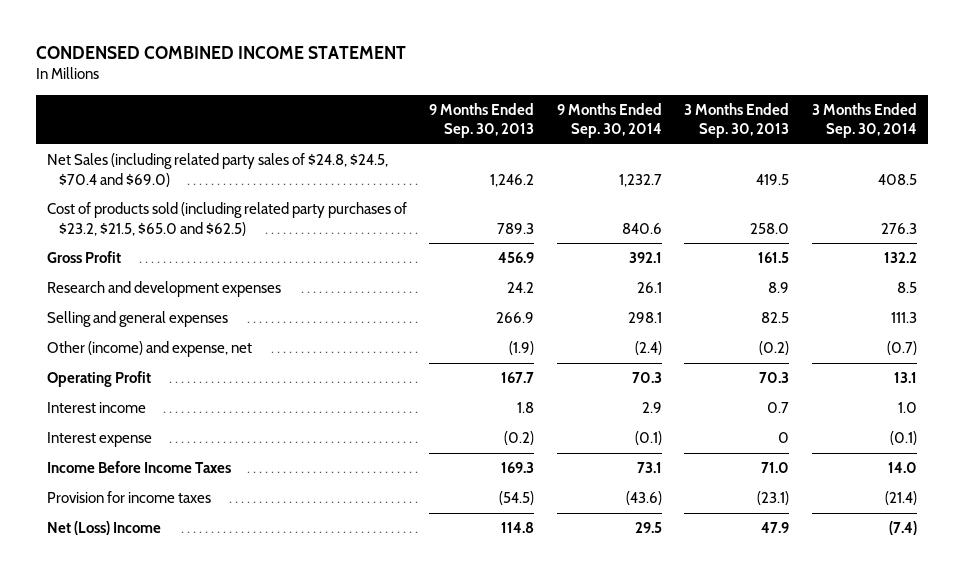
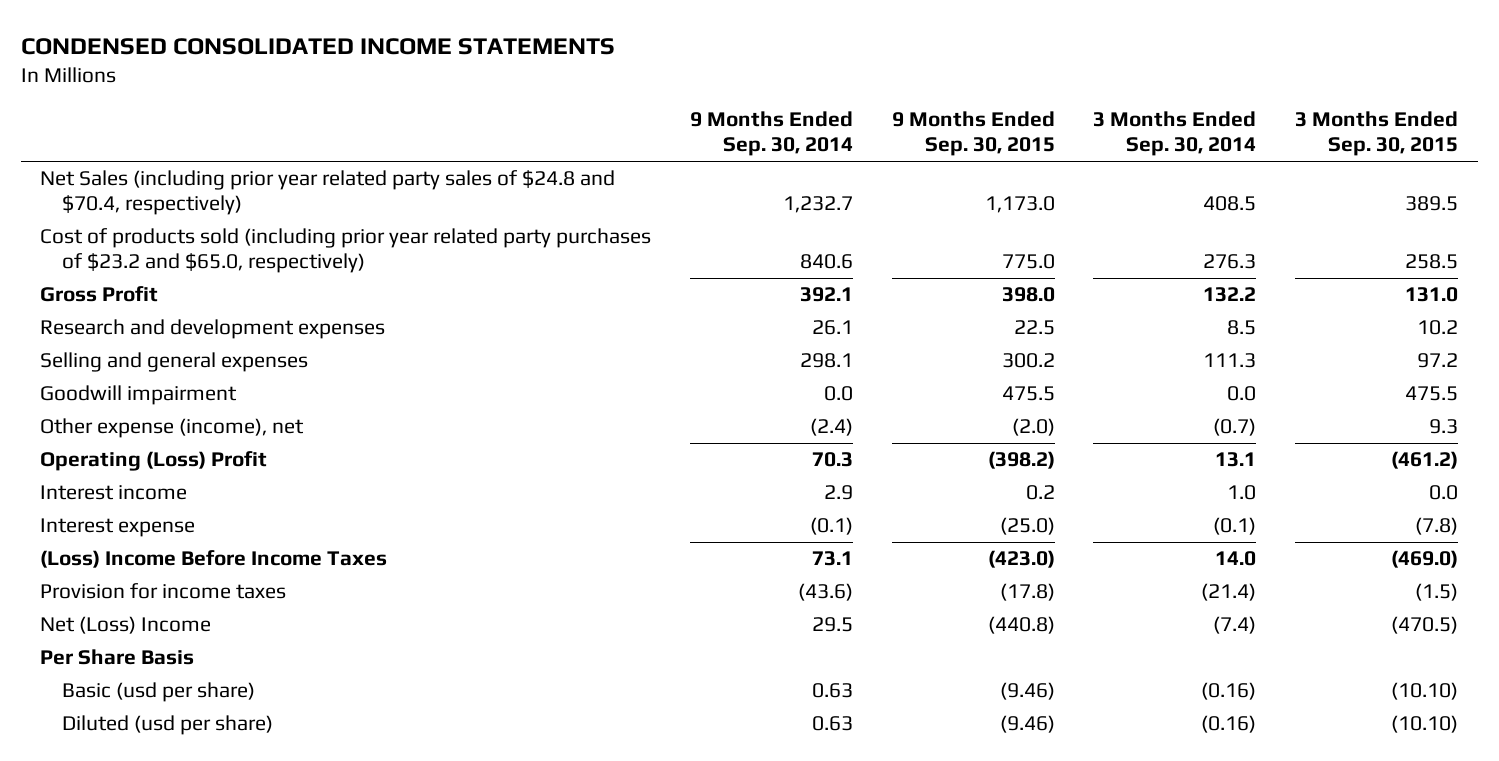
[35,46,406,60] CONDENSED COMBINED INCOME STATEMENT -> [21,37,616,55] CONDENSED CONSOLIDATED INCOME STATEMENTS
[429,102,535,139] 9 Months Ended Sep. 30, 2013 -> none
[684,102,790,139] 3 Months Ended Sep. 30, 2013 -> none
none -> [891,111,1055,157] 9 Months Ended Sep. 30, 2015
none -> [1295,111,1459,157] 3 Months Ended Sep. 30, 2015
[46,153,388,187] Net Sales (including related party sales of $24.8, $24.5, $70.4 and $69.0) -> [40,170,616,216] Net Sales (including prior year related party sales of $24.8 and $70.4, respectively)
[46,202,407,236] Cost of products sold (including related party purchases of $23.2, $21.5, $65.0 and $62.5) -> [40,228,652,274] Cost of products sold (including prior year related party purchases of $23.2 and $65.0, respectively)
none -> [40,385,238,406] Goodwill impairment
[46,341,252,358] Other (income) and expense, net -> [40,418,305,439] Other expense (income), net
[46,371,151,388] Operating Profit -> [40,451,268,472] Operating (Loss) Profit
[46,461,231,474] Income Before Income Taxes -> [40,550,388,569] (Loss) Income Before Income Taxes
none -> [40,649,195,666] Per Share Basis
none -> [62,682,256,703] Basic (usd per share)
none -> [62,715,274,736] Diluted (usd per share)

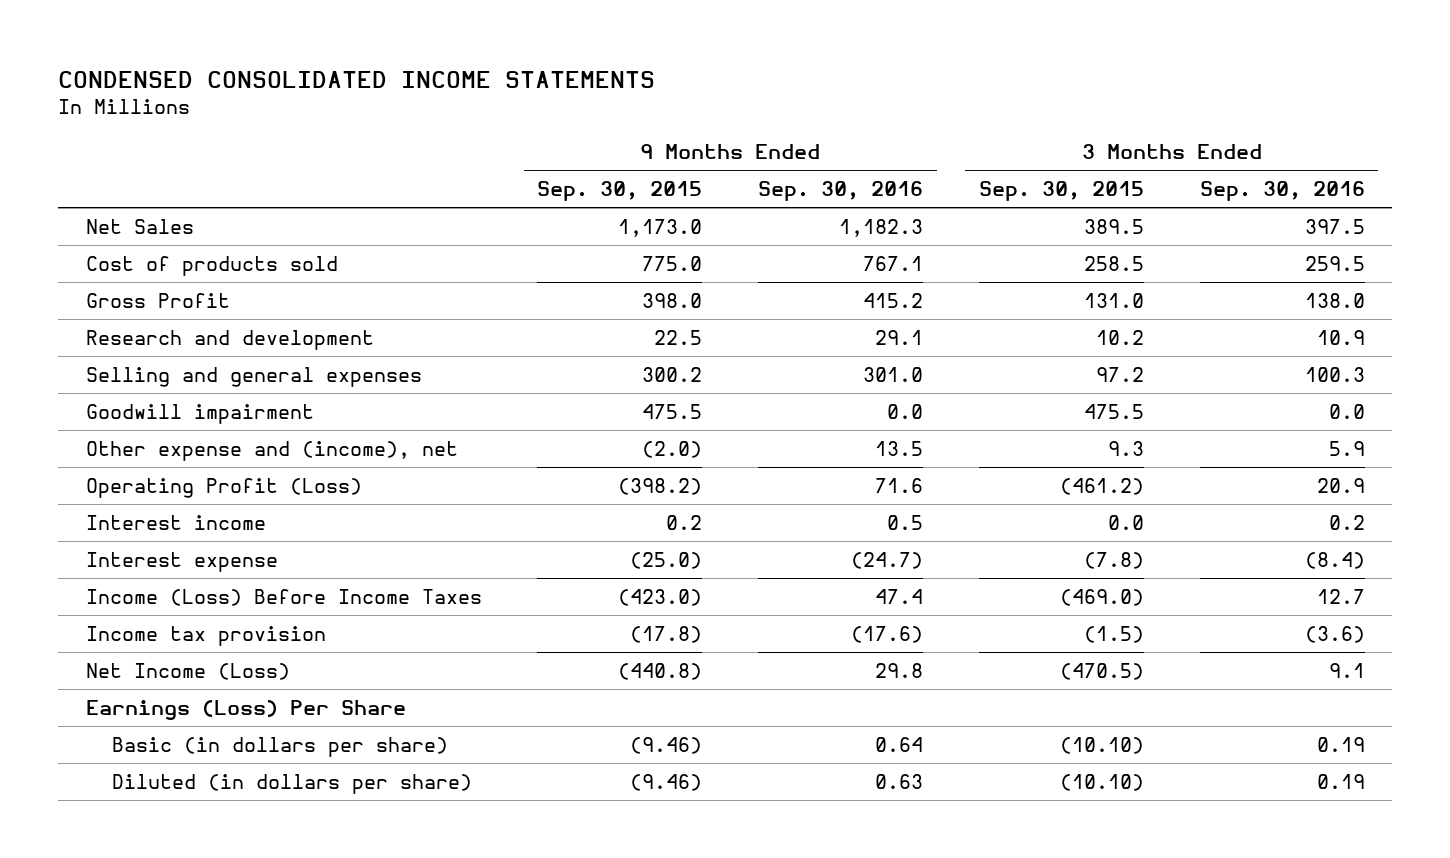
[690,111,854,157] 9 Months Ended Sep. 30, 2014 -> none
[1093,111,1257,157] 3 Months Ended Sep. 30, 2014 -> none
none -> [758,181,924,202] Sep. 30, 2016
none -> [1199,181,1365,202] Sep. 30, 2016
[40,170,616,216] Net Sales (including prior year related party sales of $24.8 and $70.4, respectively) -> [85,218,194,234] Net Sales
[40,228,652,274] Cost of products sold (including prior year related party purchases of $23.2 and $65.0, respectively) -> [85,255,338,276] Cost of products sold
[40,319,386,340] Research and development expenses -> [85,329,374,350] Research and development
[40,418,305,439] Other expense (income), net -> [85,440,458,461] Other expense and (income), net
[40,451,268,472] Operating (Loss) Profit -> [85,477,362,498] Operating Profit (Loss)
[40,550,388,569] (Loss) Income Before Income Taxes -> [85,588,482,606] Income (Loss) Before Income Taxes
[40,583,287,600] Provision for income taxes -> [85,625,326,646] Income tax provision
[40,616,212,635] Net (Loss) Income -> [85,662,290,680] Net Income (Loss)
[40,649,195,666] Per Share Basis -> [85,699,406,720] Earnings (Loss) Per Share
[62,682,256,703] Basic (usd per share) -> [112,736,449,757] Basic (in dollars per share)
[62,715,274,736] Diluted (usd per share) -> [112,773,473,794] Diluted (in dollars per share)

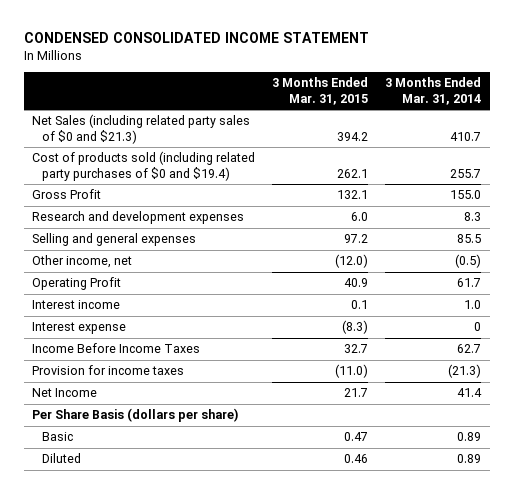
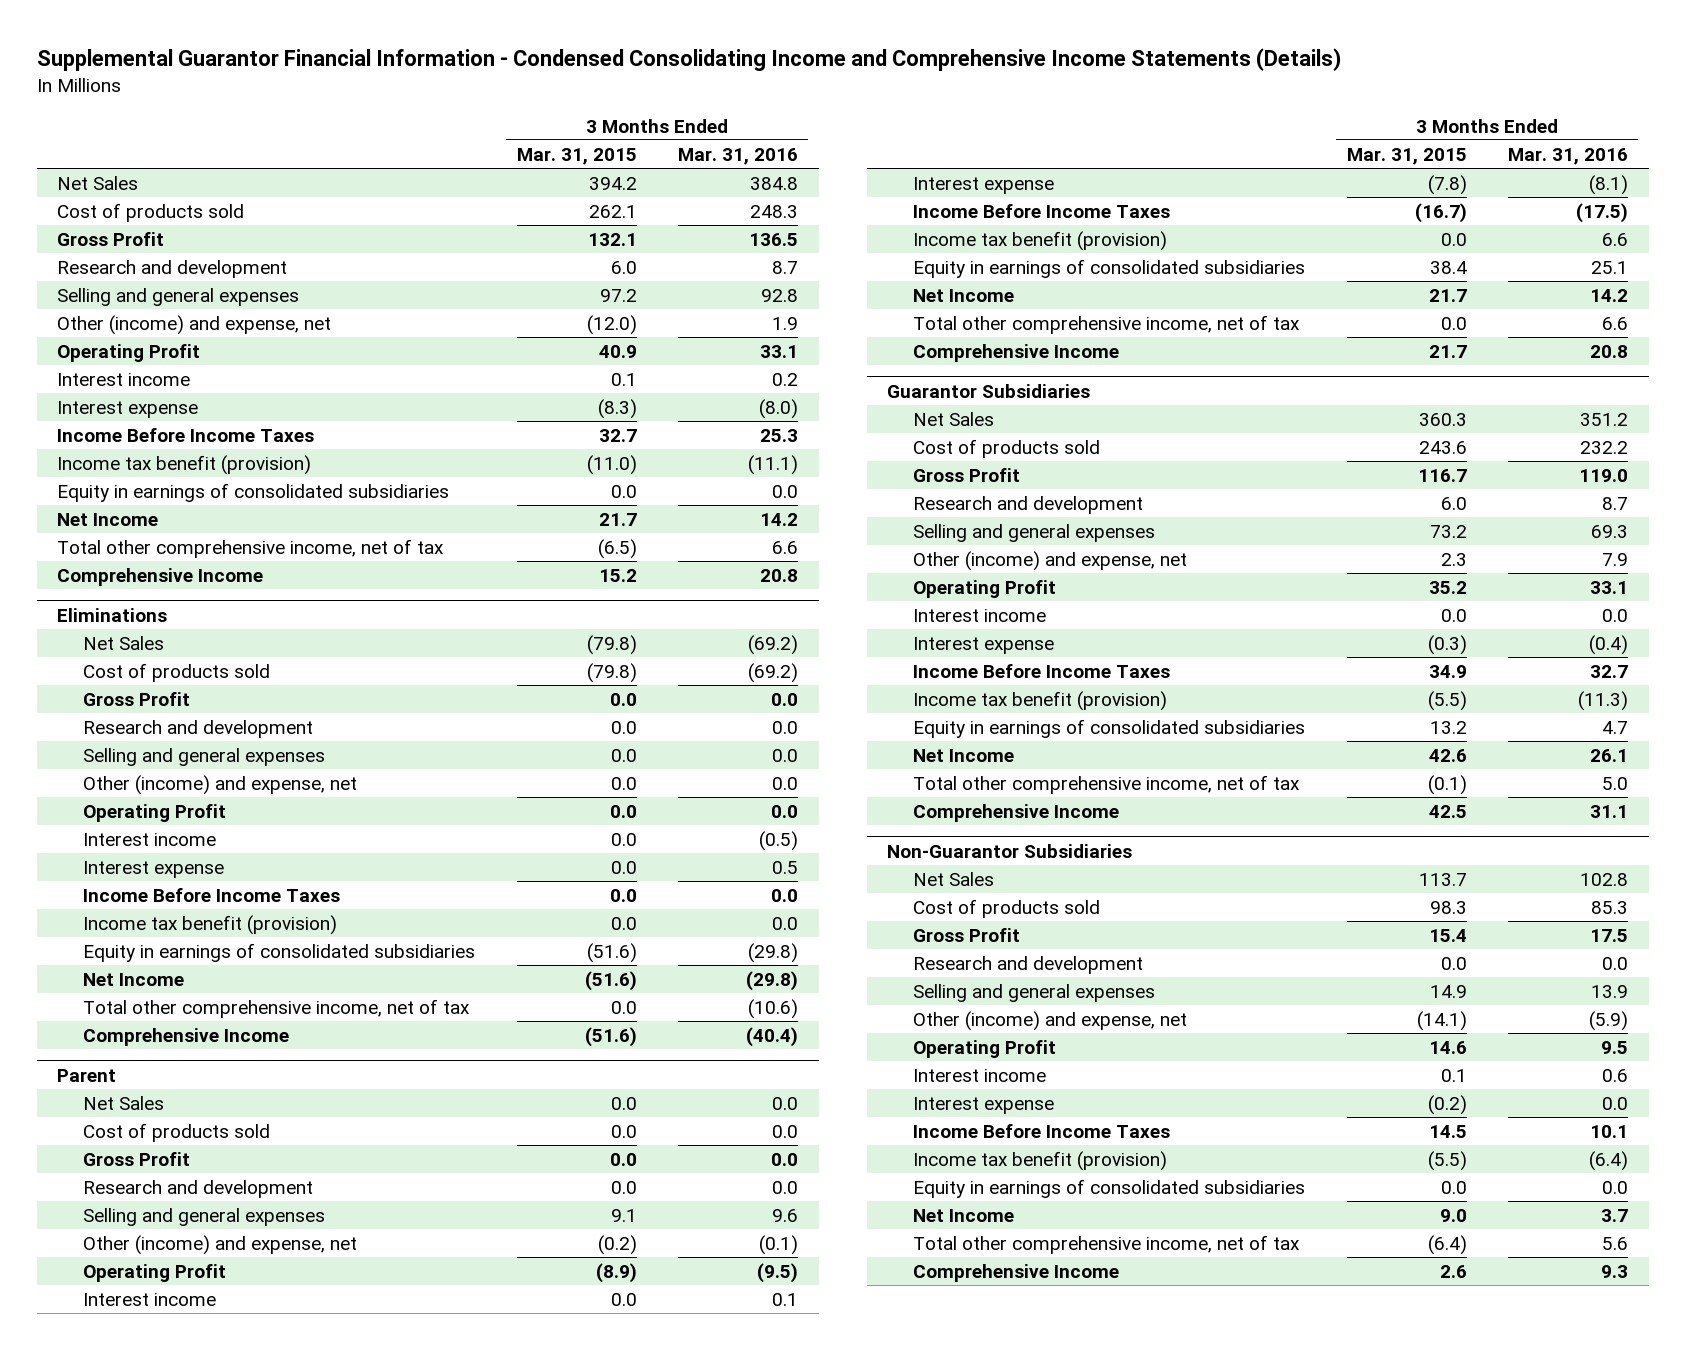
[23,32,369,44] CONDENSED CONSOLIDATED INCOME STATEMENT -> [36,48,1341,72] Supplemental Guarantor Financial Information - Condensed Consolidating Income and Comprehensive Income Statements (Details)
[385,77,482,105] 3 Months Ended Mar. 31, 2014 -> none
none -> [677,147,798,165] Mar. 31, 2016
[32,114,251,144] Net Sales (including related party sales of $0 and $21.3) -> [57,176,139,191] Net Sales
[32,151,256,181] Cost of products sold (including related party purchases of $0 and $19.4) -> [57,203,245,223] Cost of products sold
[32,211,245,225] Research and development expenses -> [57,260,288,279] Research and development
[32,255,133,269] Other income, net -> [57,315,332,336] Other (income) and expense, net
[32,365,185,376] Provision for income taxes -> [57,455,312,476] Income tax benefit (provision)
none -> [57,483,450,503] Equity in earnings of consolidated subsidiaries
[32,408,240,423] Per Share Basis (dollars per share) -> none
[41,432,73,442] Basic -> none
[41,453,81,464] Diluted -> none
none -> [57,539,445,559] Total other comprehensive income, net of tax
none -> [57,568,264,587] Comprehensive Income
none -> [57,607,168,622] Eliminations
none -> [83,636,165,651] Net Sales
none -> [83,663,271,683] Cost of products sold
none -> [83,692,191,707] Gross Profit
none -> [83,720,314,739] Research and development
none -> [83,748,326,767] Selling and general expenses
none -> [83,775,358,796] Other (income) and expense, net
none -> [83,804,227,823] Operating Profit
none -> [83,833,217,847] Interest income
none -> [83,861,225,879] Interest expense
none -> [83,888,341,903] Income Before Income Taxes
none -> [83,915,338,936] Income tax benefit (provision)
none -> [83,943,476,963] Equity in earnings of consolidated subsidiaries
none -> [83,973,185,987] Net Income
none -> [83,999,471,1019] Total other comprehensive income, net of tax
none -> [83,1028,290,1047] Comprehensive Income
none -> [57,1068,117,1082] Parent
none -> [83,1096,165,1111] Net Sales
none -> [83,1123,271,1143] Cost of products sold
none -> [83,1152,191,1167] Gross Profit
none -> [83,1180,314,1199] Research and development
none -> [83,1208,326,1227] Selling and general expenses
none -> [83,1235,358,1256] Other (income) and expense, net
none -> [83,1264,227,1283] Operating Profit
none -> [83,1293,217,1307] Interest income
none -> [913,177,1055,195] Interest expense
none -> [913,204,1171,219] Income Before Income Taxes
none -> [913,231,1168,252] Income tax benefit (provision)
none -> [913,259,1306,279] Equity in earnings of consolidated subsidiaries
none -> [913,289,1015,303] Net Income
none -> [913,315,1301,335] Total other comprehensive income, net of tax
none -> [913,344,1120,363] Comprehensive Income
none -> [887,383,1091,398] Guarantor Subsidiaries
none -> [913,412,995,427] Net Sales
none -> [913,439,1101,459] Cost of products sold
none -> [913,468,1021,483] Gross Profit
none -> [913,496,1144,515] Research and development
none -> [913,524,1156,543] Selling and general expenses
none -> [913,551,1188,572] Other (income) and expense, net
none -> [913,580,1057,599] Operating Profit
none -> [913,609,1047,623] Interest income
none -> [913,637,1055,655] Interest expense
none -> [913,664,1171,679] Income Before Income Taxes
none -> [913,691,1168,712] Income tax benefit (provision)
none -> [913,719,1306,739] Equity in earnings of consolidated subsidiaries
none -> [913,749,1015,763] Net Income
none -> [913,775,1301,795] Total other comprehensive income, net of tax
none -> [913,804,1120,823] Comprehensive Income
none -> [887,843,1133,858] Non-Guarantor Subsidiaries
none -> [913,872,995,887] Net Sales
none -> [913,899,1101,919] Cost of products sold
none -> [913,928,1021,943] Gross Profit
none -> [913,956,1144,975] Research and development
none -> [913,984,1156,1003] Selling and general expenses
none -> [913,1011,1188,1032] Other (income) and expense, net
none -> [913,1040,1057,1059] Operating Profit
none -> [913,1069,1047,1083] Interest income
none -> [913,1097,1055,1115] Interest expense
none -> [913,1124,1171,1139] Income Before Income Taxes
none -> [913,1151,1168,1172] Income tax benefit (provision)
none -> [913,1179,1306,1199] Equity in earnings of consolidated subsidiaries
none -> [913,1209,1015,1223] Net Income
none -> [913,1235,1301,1255] Total other comprehensive income, net of tax
none -> [913,1264,1120,1283] Comprehensive Income

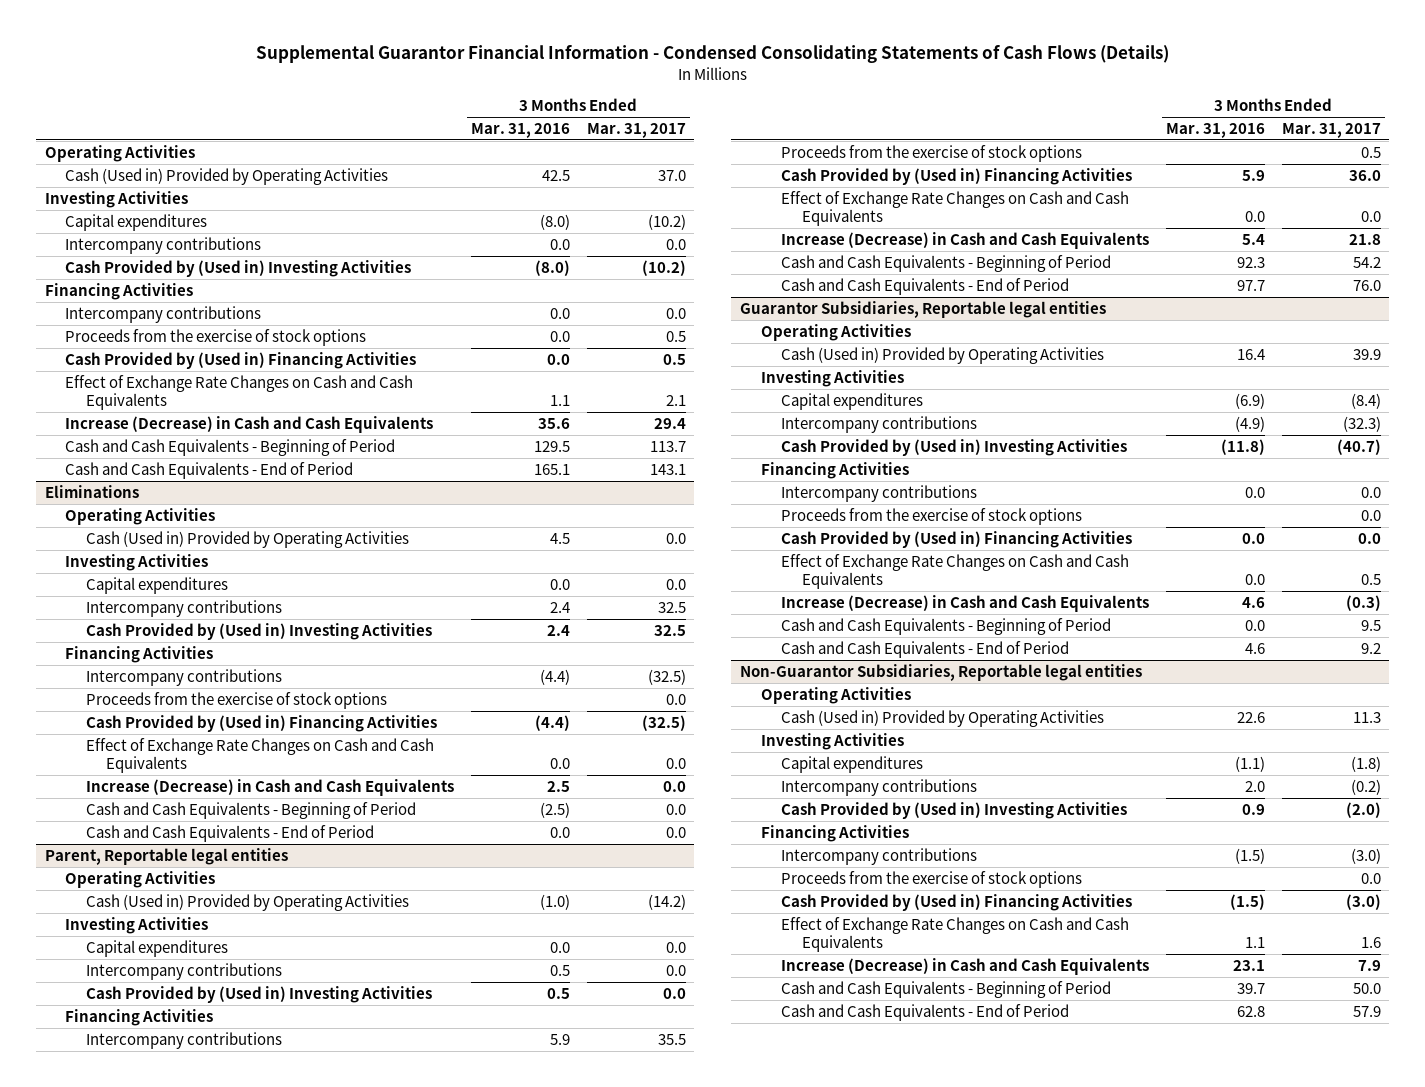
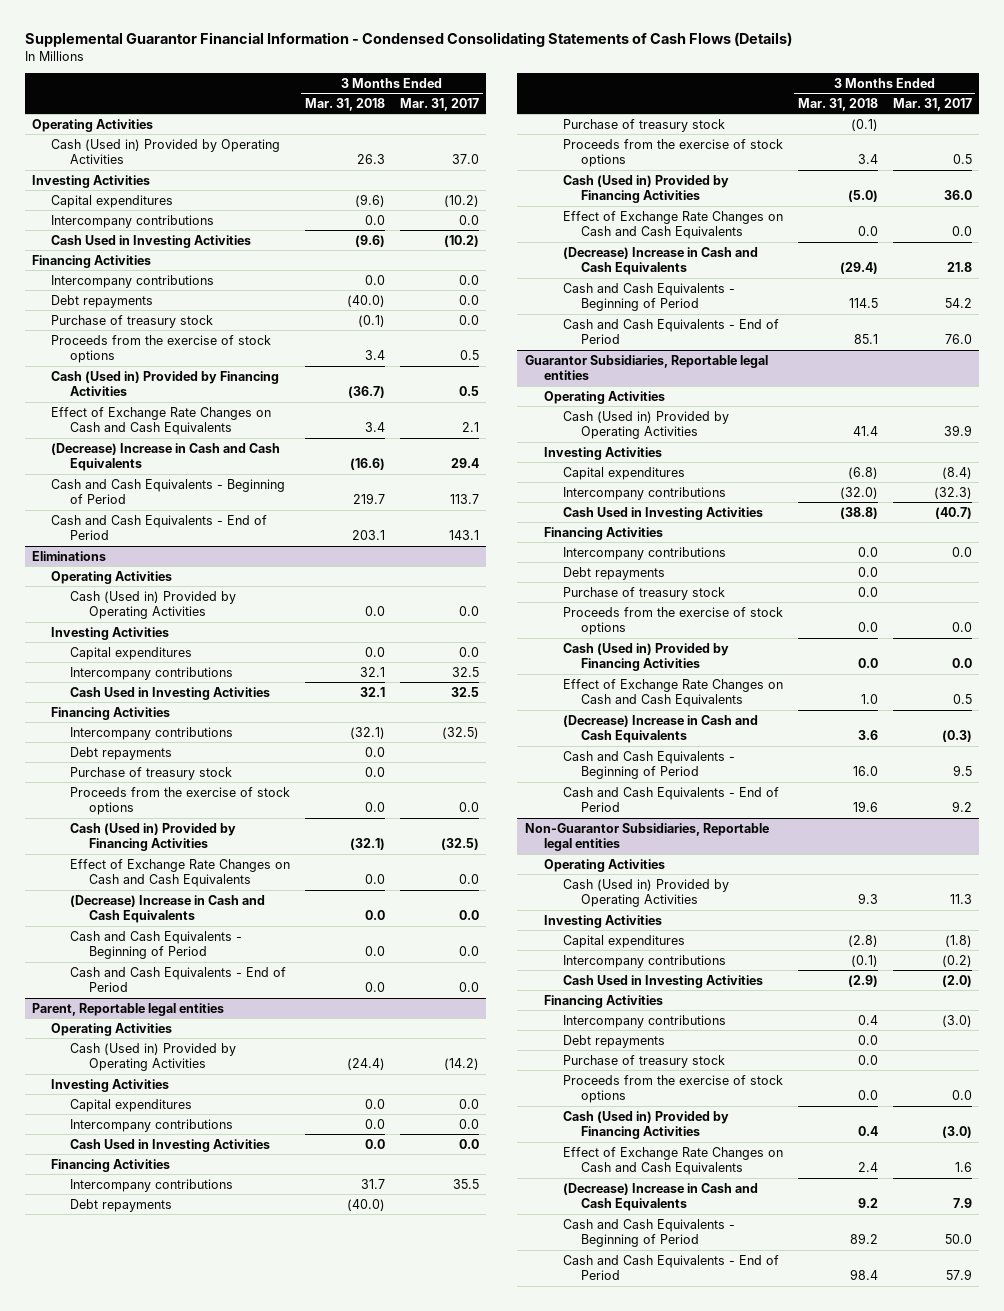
[470,123,570,139] Mar. 31, 2016 -> none
none -> [304,97,385,111] Mar. 31, 2018
[65,259,412,277] Cash Provided by (Used in) Investing Activities -> [50,234,251,248] Cash Used in Investing Activities
none -> [50,294,153,308] Debt repayments
none -> [50,314,213,328] Purchase of treasury stock
[65,351,417,369] Cash Provided by (Used in) Financing Activities -> [50,370,279,397] Cash (Used in) Provided by Financing Activities
[65,415,434,433] Increase (Decrease) in Cash and Cash Equivalents -> [50,442,280,472] (Decrease) Increase in Cash and Cash Equivalents
[85,622,432,640] Cash Provided by (Used in) Investing Activities -> [69,686,270,700] Cash Used in Investing Activities
none -> [69,746,172,760] Debt repayments
none -> [69,766,232,780] Purchase of treasury stock
[85,714,437,732] Cash Provided by (Used in) Financing Activities -> [69,822,236,852] Cash (Used in) Provided by Financing Activities
[85,778,454,796] Increase (Decrease) in Cash and Cash Equivalents -> [69,894,265,924] (Decrease) Increase in Cash and Cash Equivalents
[85,985,432,1003] Cash Provided by (Used in) Investing Activities -> [69,1138,270,1152] Cash Used in Investing Activities
none -> [69,1198,172,1212] Debt repayments
none -> [562,118,725,132] Purchase of treasury stock
[781,167,1133,185] Cash Provided by (Used in) Financing Activities -> [562,174,729,204] Cash (Used in) Provided by Financing Activities
[781,231,1150,249] Increase (Decrease) in Cash and Cash Equivalents -> [562,246,758,276] (Decrease) Increase in Cash and Cash Equivalents
[781,438,1128,456] Cash Provided by (Used in) Investing Activities -> [562,506,763,520] Cash Used in Investing Activities
none -> [562,566,665,580] Debt repayments
none -> [562,586,725,600] Purchase of treasury stock
[781,530,1133,548] Cash Provided by (Used in) Financing Activities -> [562,642,729,672] Cash (Used in) Provided by Financing Activities
[781,594,1150,612] Increase (Decrease) in Cash and Cash Equivalents -> [562,714,758,744] (Decrease) Increase in Cash and Cash Equivalents
[781,801,1128,819] Cash Provided by (Used in) Investing Activities -> [562,974,763,988] Cash Used in Investing Activities
none -> [562,1034,665,1048] Debt repayments
none -> [562,1054,725,1068] Purchase of treasury stock
[781,893,1133,911] Cash Provided by (Used in) Financing Activities -> [562,1110,729,1140] Cash (Used in) Provided by Financing Activities
[781,957,1150,975] Increase (Decrease) in Cash and Cash Equivalents -> [562,1182,758,1212] (Decrease) Increase in Cash and Cash Equivalents

